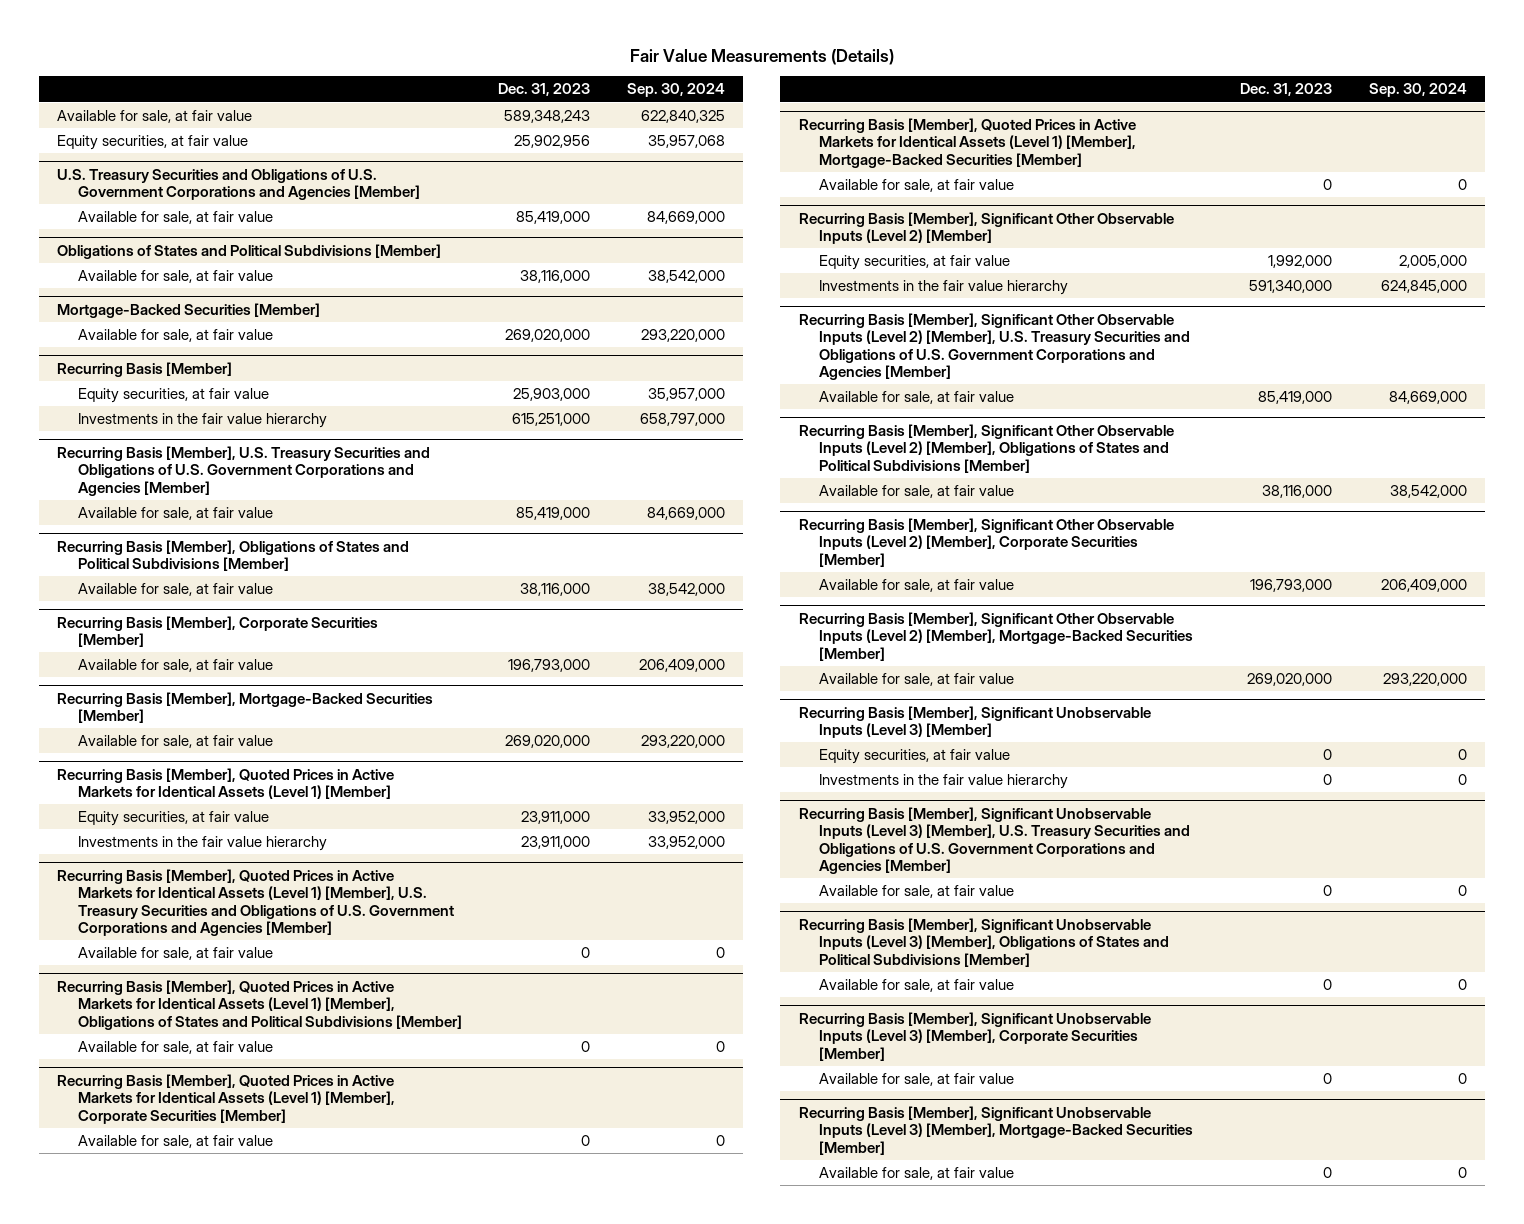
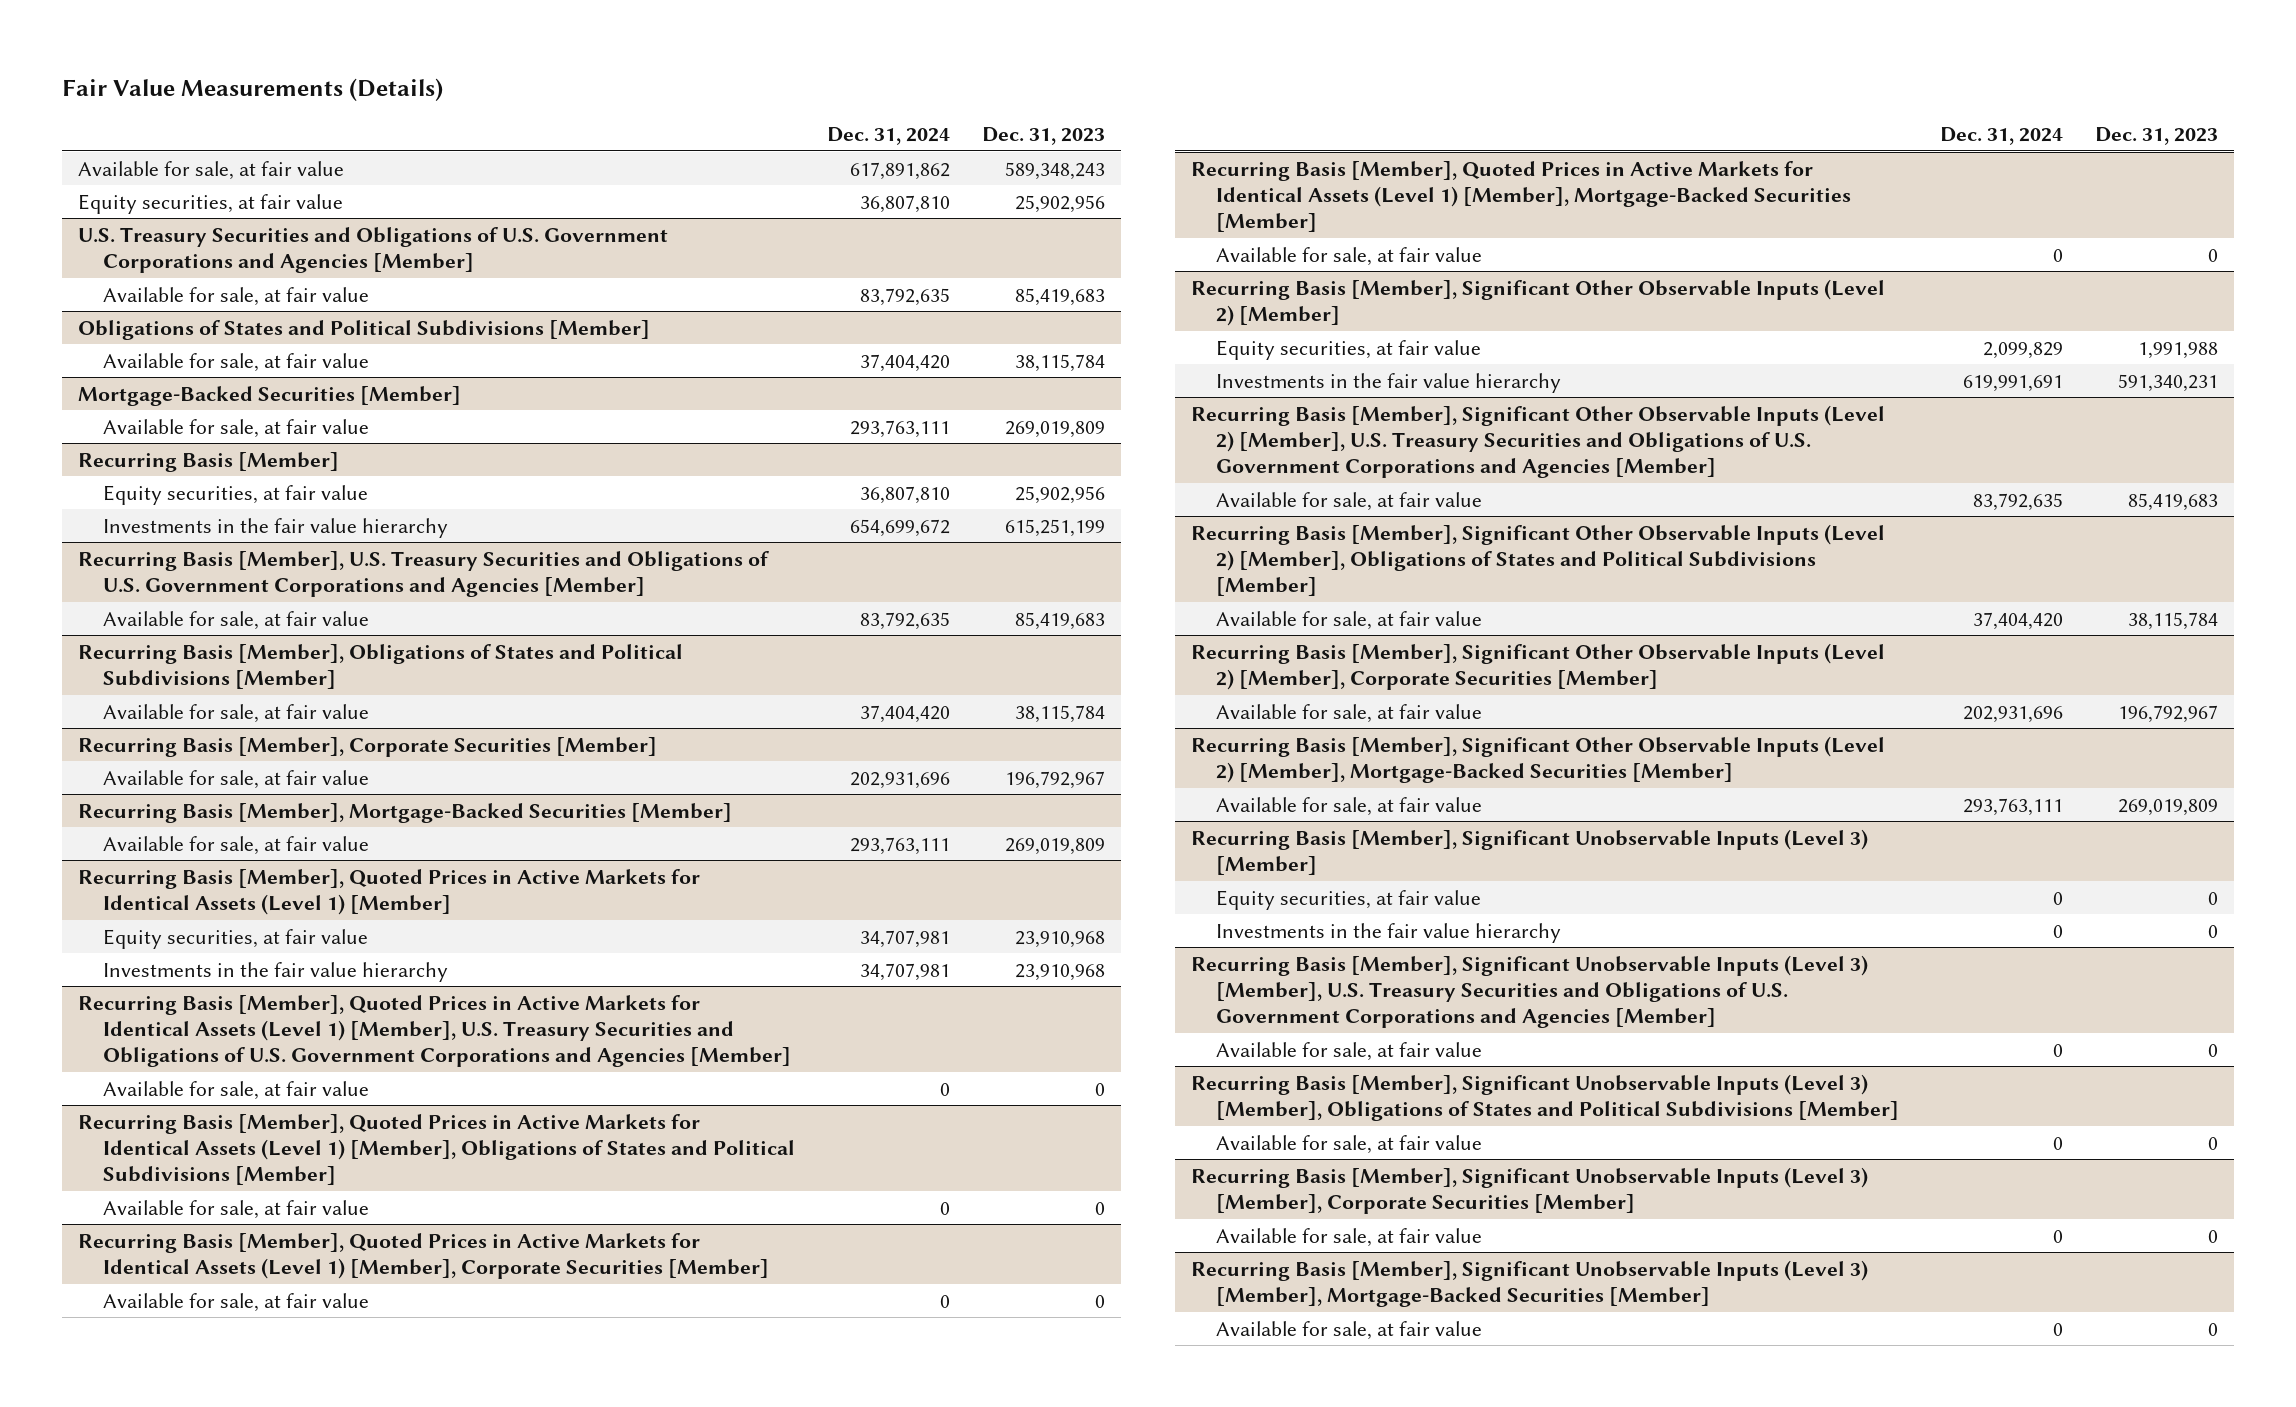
[627,83,726,98] Sep. 30, 2024 -> none
none -> [827,126,951,145] Dec. 31, 2024
[516,210,591,224] 85,419,000 -> [1015,287,1106,306] 85,419,683
[520,269,591,283] 38,116,000 -> [1015,353,1106,372] 38,115,784
[505,328,591,342] 269,020,000 -> [1005,420,1106,438] 269,019,809
[513,387,591,401] 25,903,000 -> [1015,485,1106,504] 25,902,956
[512,412,591,426] 615,251,000 -> [1005,518,1106,537] 615,251,199
[516,506,591,520] 85,419,000 -> [1015,611,1106,630] 85,419,683
[520,582,591,596] 38,116,000 -> [1015,704,1106,723] 38,115,784
[508,658,591,672] 196,793,000 -> [1005,770,1106,789] 196,792,967
[505,734,591,748] 269,020,000 -> [1005,837,1106,855] 269,019,809
[521,810,591,824] 23,911,000 -> [1015,930,1106,948] 23,910,968
[521,835,591,849] 23,911,000 -> [1015,963,1106,981] 23,910,968
[1268,254,1333,268] 1,992,000 -> [2137,341,2218,359] 1,991,988
[1249,279,1333,293] 591,340,000 -> [2117,373,2218,392] 591,340,231
[1258,390,1333,404] 85,419,000 -> [2127,492,2218,511] 85,419,683
[1262,484,1333,498] 38,116,000 -> [2127,611,2218,630] 38,115,784
[1250,578,1333,592] 196,793,000 -> [2117,704,2218,723] 196,792,967
[1247,672,1333,686] 269,020,000 -> [2117,798,2218,816] 269,019,809

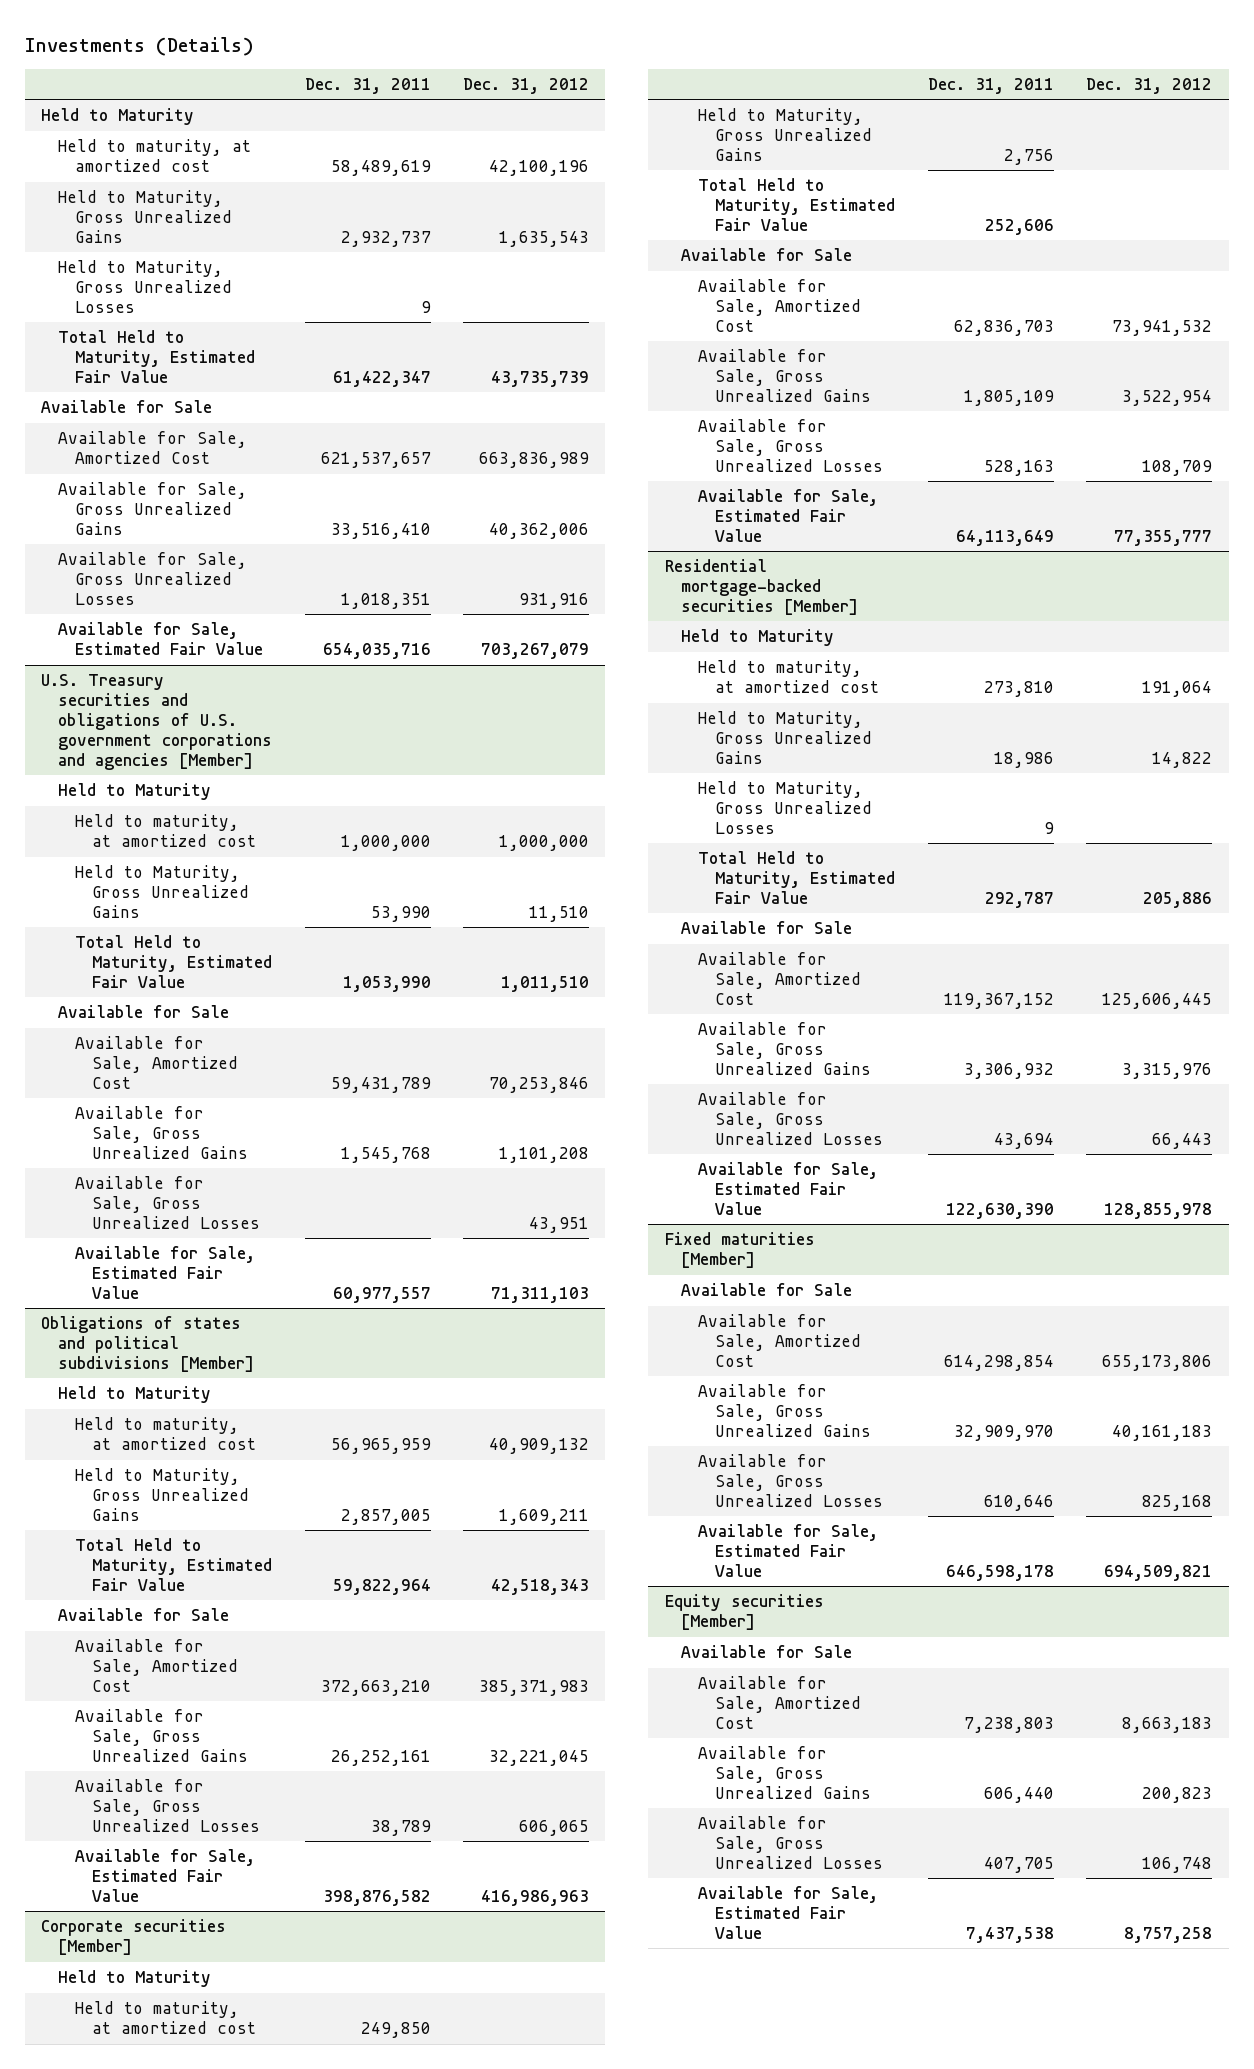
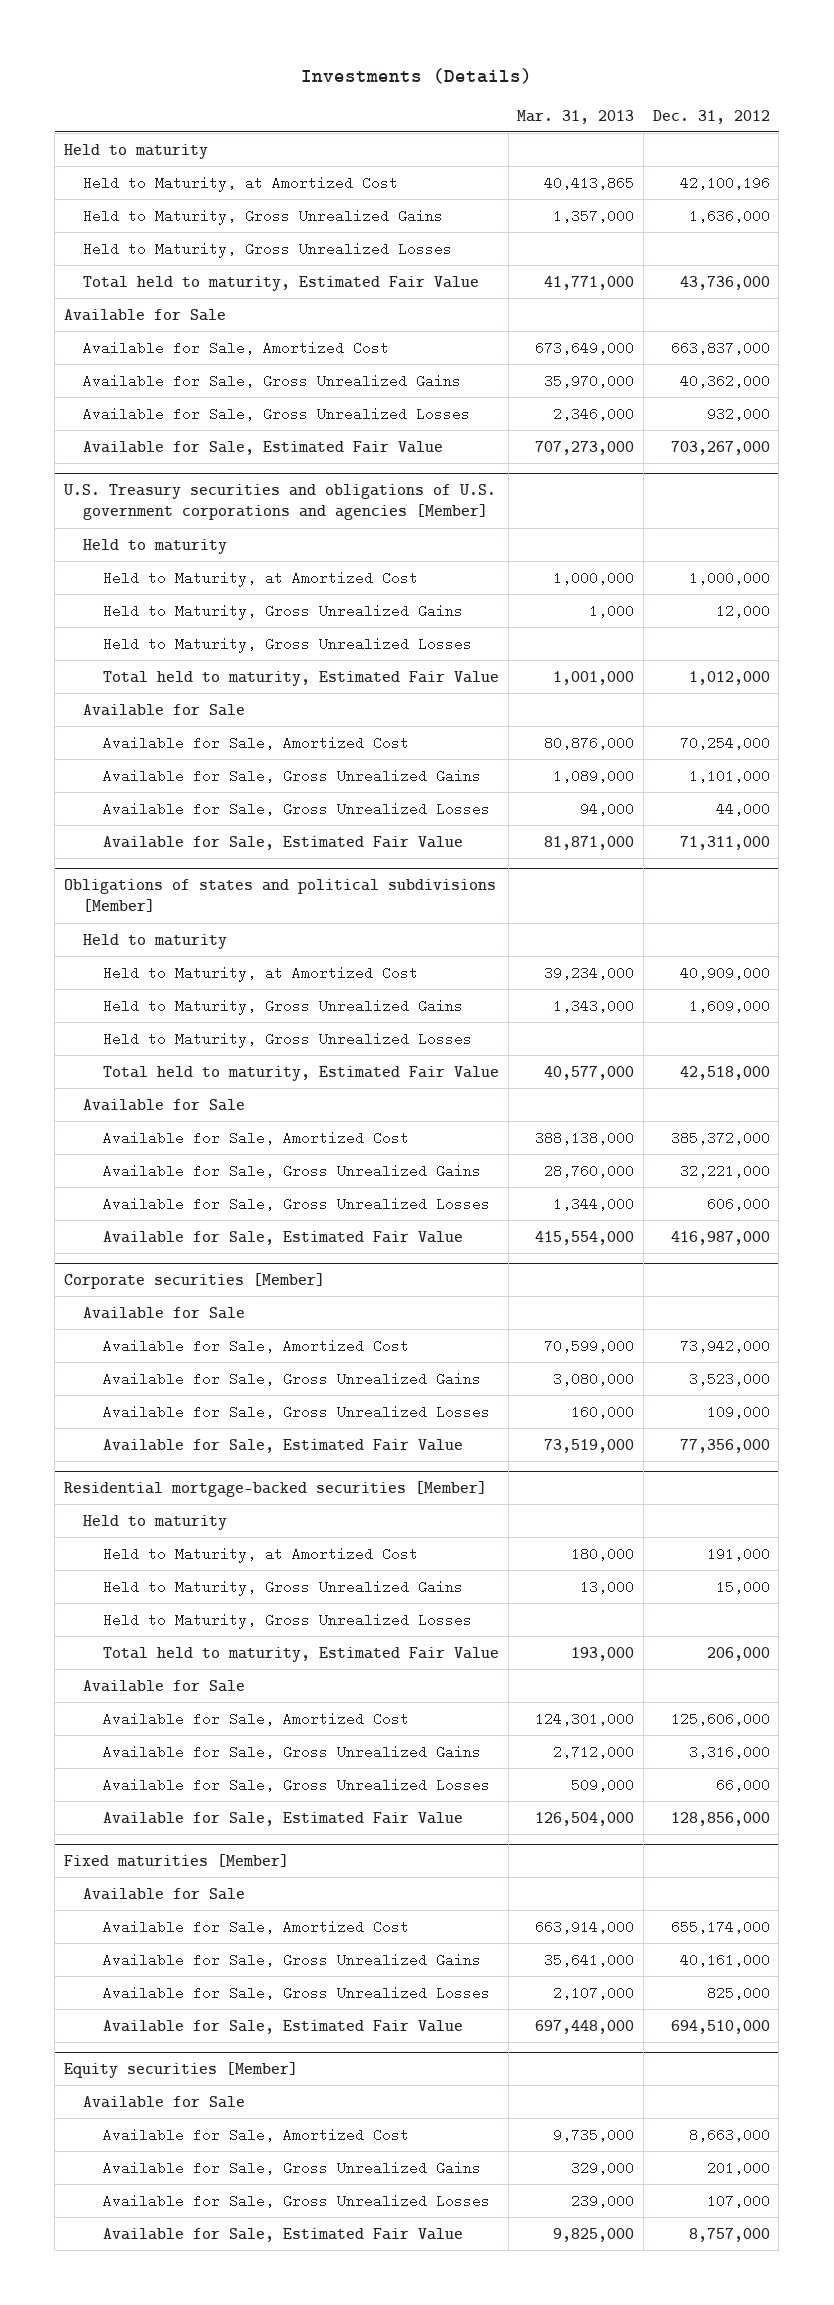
[304,78,431,95] Dec. 31, 2011 -> none
none -> [517,109,635,124] Mar. 31, 2013
[41,108,195,126] Held to Maturity -> [64,143,209,159] Held to maturity
[58,139,252,173] Held to maturity, at amortized cost -> [83,175,399,192] Held to Maturity, at Amortized Cost
[499,231,590,248] 1,635,543 -> [688,208,770,223] 1,636,000
[58,330,255,384] Total Held to Maturity, Estimated Fair Value -> [83,275,480,291] Total held to maturity, Estimated Fair Value
[491,371,590,388] 43,735,739 -> [679,275,770,290] 43,736,000
[479,452,590,469] 663,836,989 -> [670,340,770,355] 663,837,000
[489,523,590,540] 40,362,006 -> [679,373,770,388] 40,362,000
[519,593,590,610] 931,916 -> [706,406,770,421] 932,000
[481,643,590,660] 703,267,079 -> [670,440,770,455] 703,267,000
[58,783,212,801] Held to Maturity -> [83,538,228,554] Held to maturity
[74,814,256,848] Held to maturity, at amortized cost -> [102,570,418,587] Held to Maturity, at Amortized Cost
[529,906,590,923] 11,510 -> [715,603,770,618] 12,000
none -> [102,636,472,653] Held to Maturity, Gross Unrealized Losses
[74,935,272,989] Total Held to Maturity, Estimated Fair Value -> [102,670,499,686] Total held to maturity, Estimated Fair Value
[501,976,590,993] 1,011,510 -> [688,670,770,685] 1,012,000
[489,1077,590,1094] 70,253,846 -> [679,735,770,750] 70,254,000
[499,1147,590,1164] 1,101,208 -> [688,768,770,783] 1,101,000
[529,1217,590,1234] 43,951 -> [715,801,770,816] 44,000
[491,1287,590,1304] 71,311,103 -> [679,835,770,850] 71,311,000
[58,1386,212,1404] Held to Maturity -> [83,933,228,949] Held to maturity
[74,1417,256,1451] Held to maturity, at amortized cost -> [102,965,418,982] Held to Maturity, at Amortized Cost
[489,1438,590,1455] 40,909,132 -> [679,965,770,980] 40,909,000
[499,1509,590,1526] 1,609,211 -> [688,998,770,1013] 1,609,000
none -> [102,1031,472,1048] Held to Maturity, Gross Unrealized Losses
[74,1538,272,1592] Total Held to Maturity, Estimated Fair Value -> [102,1065,499,1081] Total held to maturity, Estimated Fair Value
[491,1579,590,1596] 42,518,343 -> [679,1065,770,1080] 42,518,000
[479,1680,590,1697] 385,371,983 -> [670,1130,770,1145] 385,372,000
[489,1750,590,1767] 32,221,045 -> [679,1163,770,1178] 32,221,000
[519,1820,590,1837] 606,065 -> [706,1196,770,1211] 606,000
[481,1890,590,1907] 416,986,963 -> [670,1230,770,1245] 416,987,000
[58,1970,212,1988] Held to Maturity -> none
[74,2001,256,2035] Held to maturity, at amortized cost -> none
[698,108,872,162] Held to Maturity, Gross Unrealized Gains -> none
[698,178,895,232] Total Held to Maturity, Estimated Fair Value -> none
[1112,320,1213,337] 73,941,532 -> [679,1338,770,1353] 73,942,000
[1122,390,1213,407] 3,522,954 -> [688,1371,770,1386] 3,523,000
[1142,460,1213,477] 108,709 -> [706,1404,770,1419] 109,000
[1114,530,1213,547] 77,355,777 -> [679,1438,770,1453] 77,356,000
[681,629,835,647] Held to Maturity -> [83,1514,228,1530] Held to maturity
[698,660,879,694] Held to maturity, at amortized cost -> [102,1546,418,1563] Held to Maturity, at Amortized Cost
[1142,681,1213,698] 191,064 -> [706,1546,770,1561] 191,000
[1152,752,1213,769] 14,822 -> [715,1579,770,1594] 15,000
[698,851,895,905] Total Held to Maturity, Estimated Fair Value -> [102,1646,499,1662] Total held to maturity, Estimated Fair Value
[1143,892,1213,909] 205,886 -> [706,1646,770,1661] 206,000
[1102,993,1213,1010] 125,606,445 -> [670,1711,770,1726] 125,606,000
[1122,1063,1213,1080] 3,315,976 -> [688,1744,770,1759] 3,316,000
[1152,1133,1213,1150] 66,443 -> [715,1777,770,1792] 66,000
[1104,1203,1213,1220] 128,855,978 -> [670,1811,770,1826] 128,856,000
[1102,1355,1213,1372] 655,173,806 -> [670,1919,770,1934] 655,174,000
[1112,1425,1213,1442] 40,161,183 -> [679,1952,770,1967] 40,161,000
[1142,1495,1213,1512] 825,168 -> [706,1985,770,2000] 825,000
[1104,1565,1213,1582] 694,509,821 -> [670,2019,770,2034] 694,510,000
[1122,1717,1213,1734] 8,663,183 -> [688,2127,770,2142] 8,663,000
[1142,1787,1213,1804] 200,823 -> [706,2160,770,2175] 201,000
[1142,1857,1213,1874] 106,748 -> [706,2193,770,2208] 107,000
[1124,1927,1213,1944] 8,757,258 -> [688,2227,770,2242] 8,757,000

